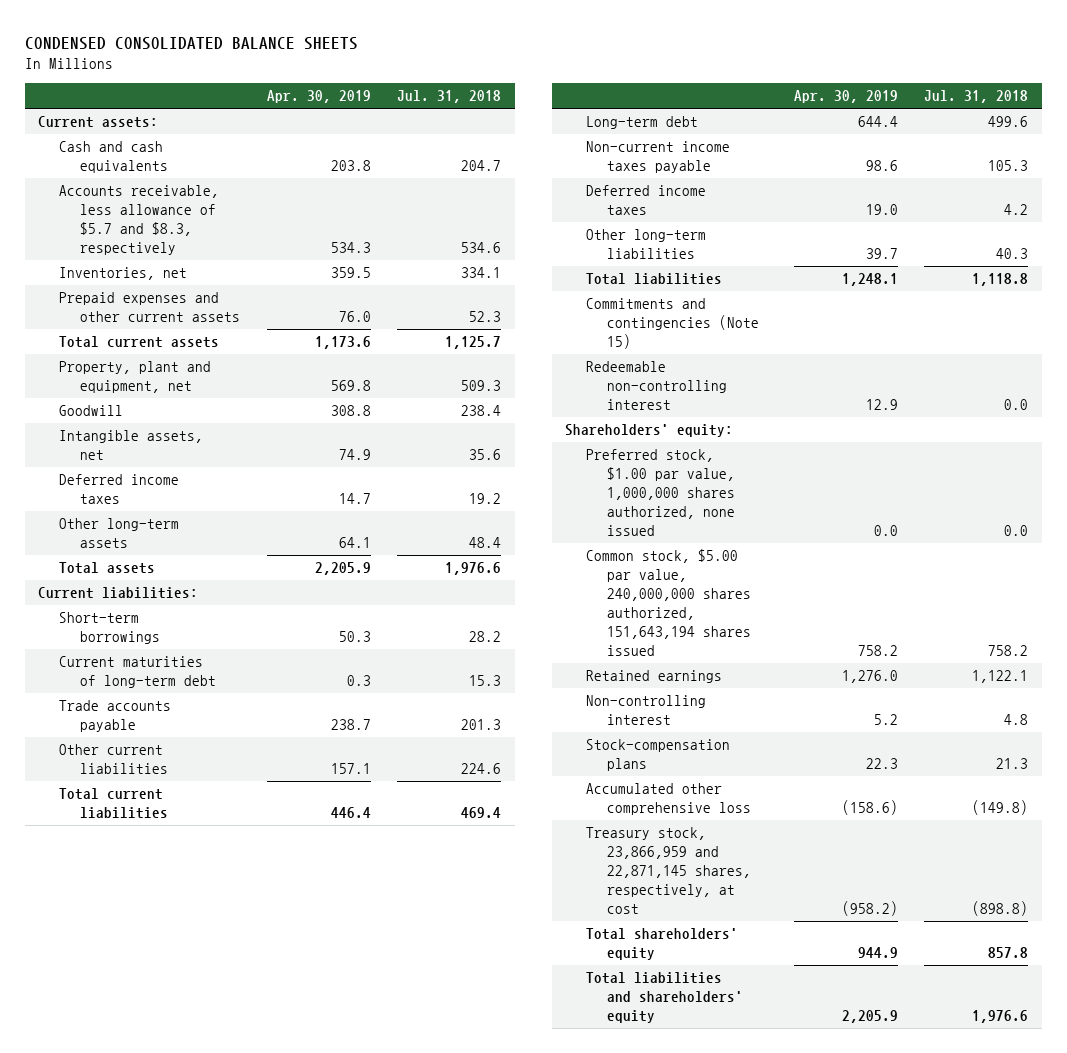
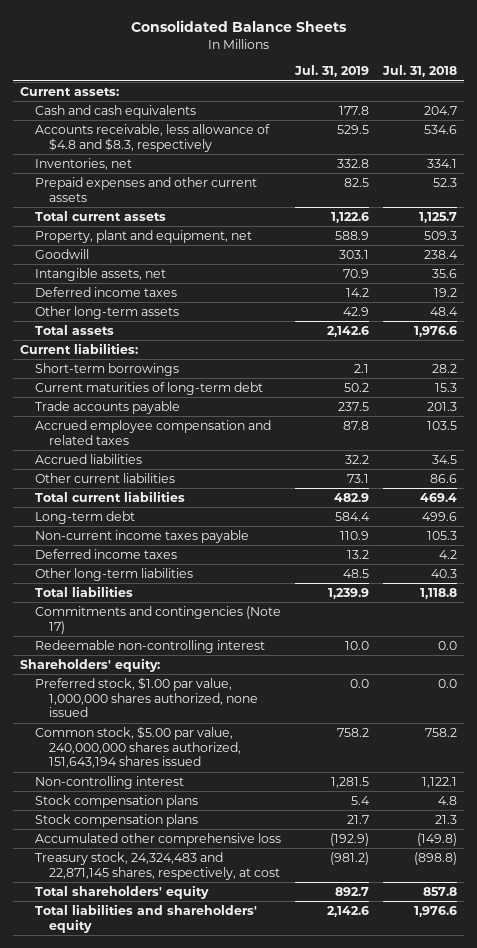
[24,36,358,50] CONDENSED CONSOLIDATED BALANCE SHEETS -> [130,20,347,33] Consolidated Balance Sheets
[266,90,371,104] Apr. 30, 2019 -> none
none -> [293,65,369,78] Jul. 31, 2019
[59,185,220,255] Accounts receivable, less allowance of $5.7 and $8.3, respectively -> [34,124,270,152] Accounts receivable, less allowance of $4.8 and $8.3, respectively
none -> [34,420,271,445] Accrued employee compensation and related taxes
none -> [34,454,142,465] Accrued liabilities
[461,763,502,775] 224.6 -> [429,474,457,484] 86.6
[586,298,759,350] Commitments and contingencies (Note 15) -> [34,606,281,634] Commitments and contingencies (Note 17)
[586,670,723,684] Retained earnings -> [34,776,184,790] Non-controlling interest
[586,695,707,726] Non-controlling interest -> [34,795,198,809] Stock compensation plans
[586,739,731,772] Stock-compensation plans -> [34,814,198,828] Stock compensation plans
[586,827,751,914] Treasury stock, 23,866,959 and 22,871,145 shares, respectively, at cost -> [34,852,280,880] Treasury stock, 24,324,483 and 22,871,145 shares, respectively, at cost

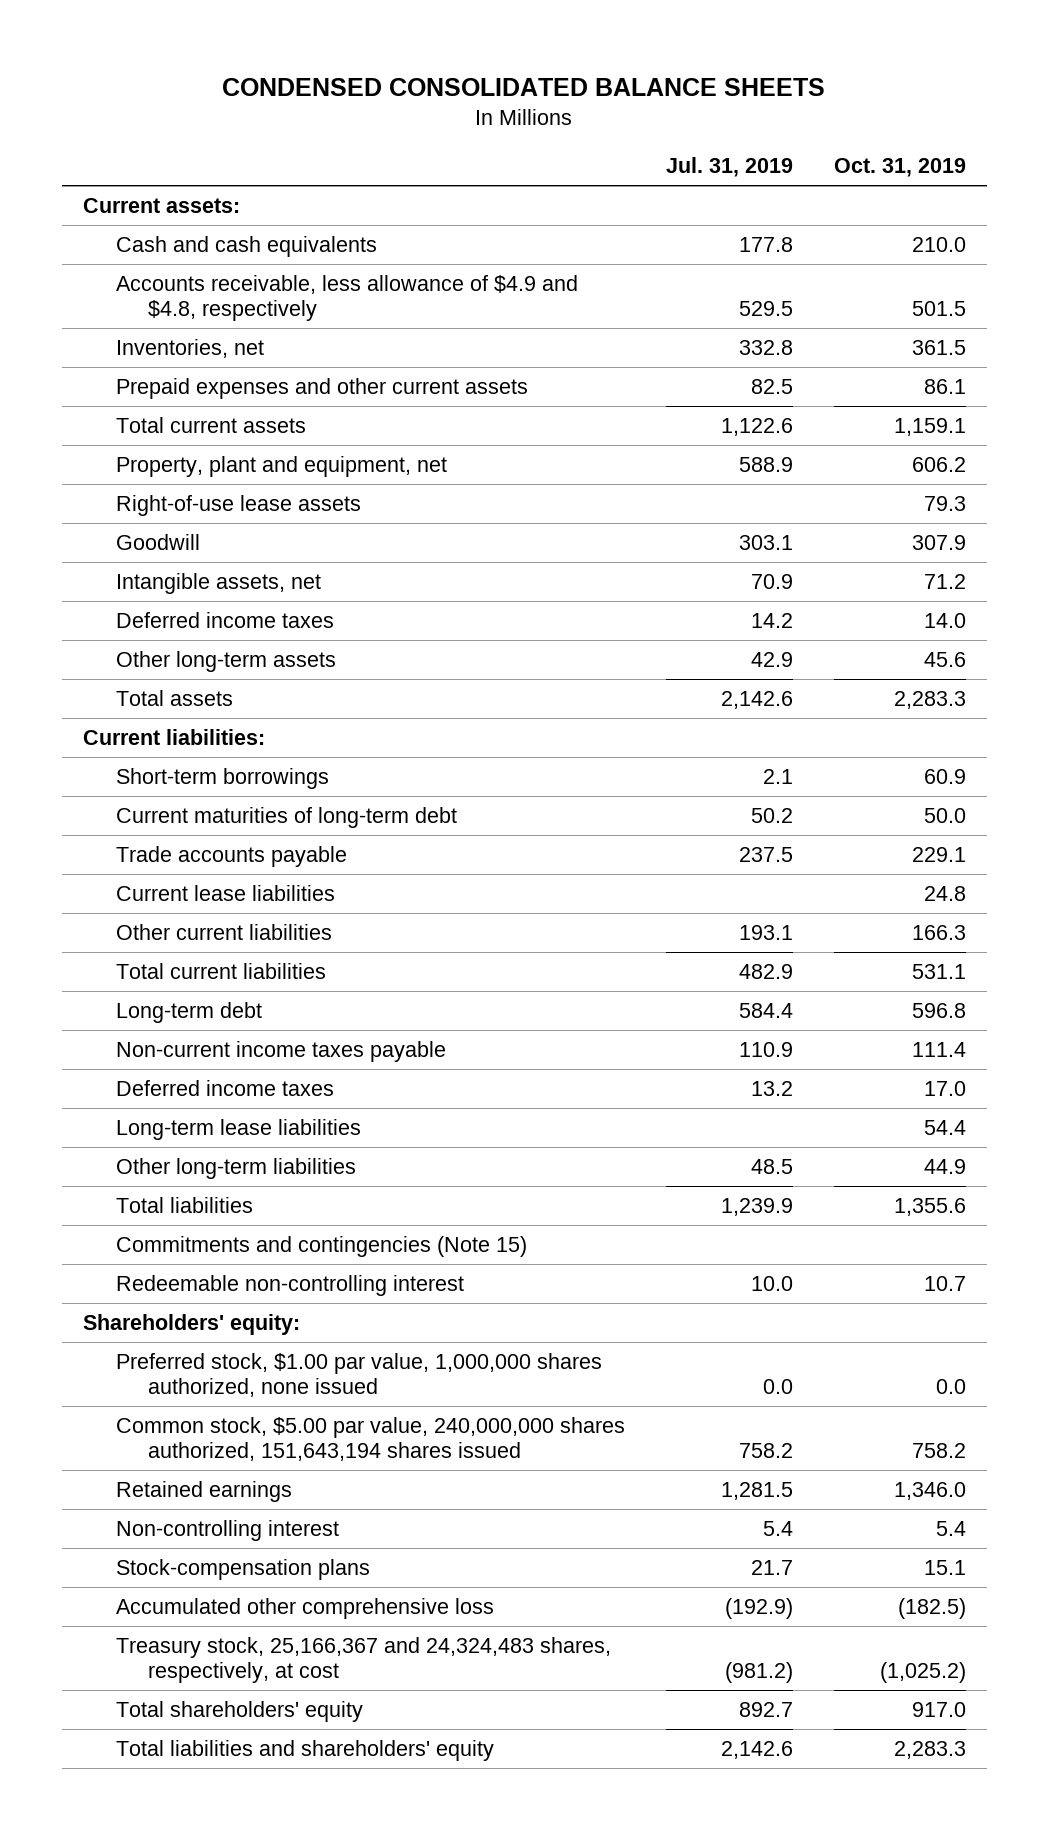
[130,20,347,33] Consolidated Balance Sheets -> [222,77,826,96] CONDENSED CONSOLIDATED BALANCE SHEETS
[381,65,457,78] Jul. 31, 2018 -> none
none -> [833,158,966,178] Oct. 31, 2019
[34,124,270,152] Accounts receivable, less allowance of $4.8 and $8.3, respectively -> [115,274,578,322] Accounts receivable, less allowance of $4.9 and $4.8, respectively
none -> [115,494,361,516] Right-of-use lease assets
[34,420,271,445] Accrued employee compensation and related taxes -> none
[34,454,142,465] Accrued liabilities -> none
none -> [115,884,335,901] Current lease liabilities
[346,474,369,484] 73.1 -> [738,924,793,940] 193.1
none -> [115,1118,361,1140] Long-term lease liabilities
[34,606,281,634] Commitments and contingencies (Note 17) -> [115,1235,527,1257] Commitments and contingencies (Note 15)
[34,795,198,809] Stock compensation plans -> none
none -> [115,1480,292,1502] Retained earnings
[330,777,369,789] 1,281.5 -> [762,1520,793,1536] 5.4
[34,814,198,828] Stock compensation plans -> [115,1558,370,1580] Stock-compensation plans
[34,852,280,880] Treasury stock, 24,324,483 and 22,871,145 shares, respectively, at cost -> [115,1636,611,1684] Treasury stock, 25,166,367 and 24,324,483 shares, respectively, at cost

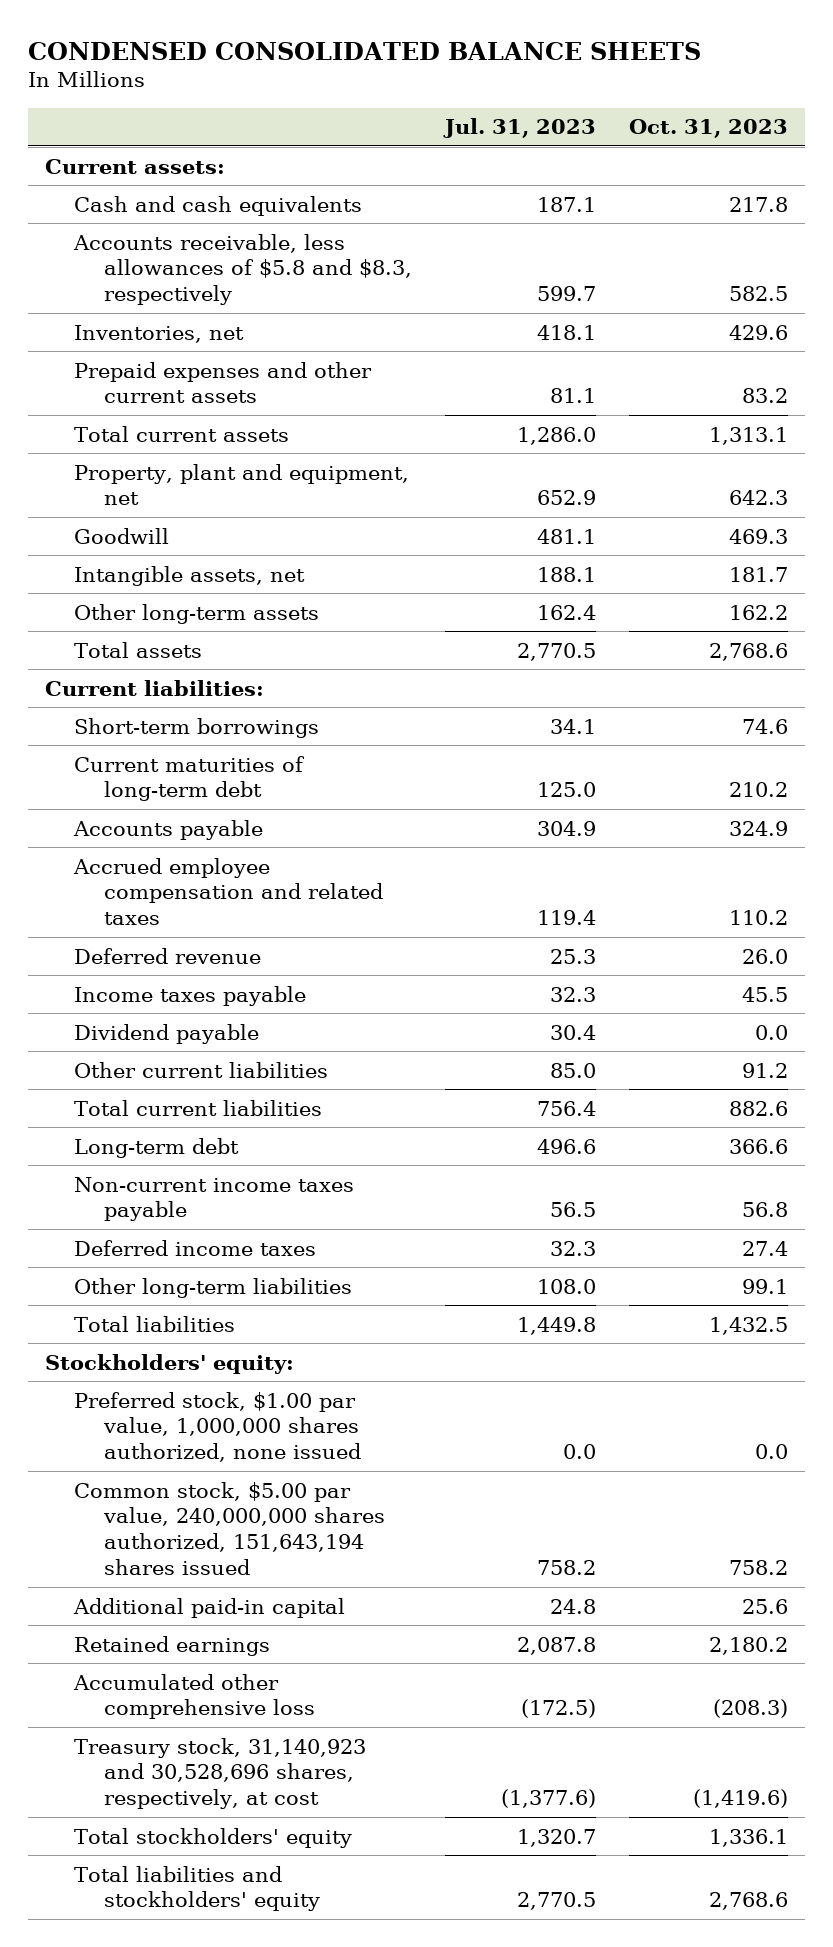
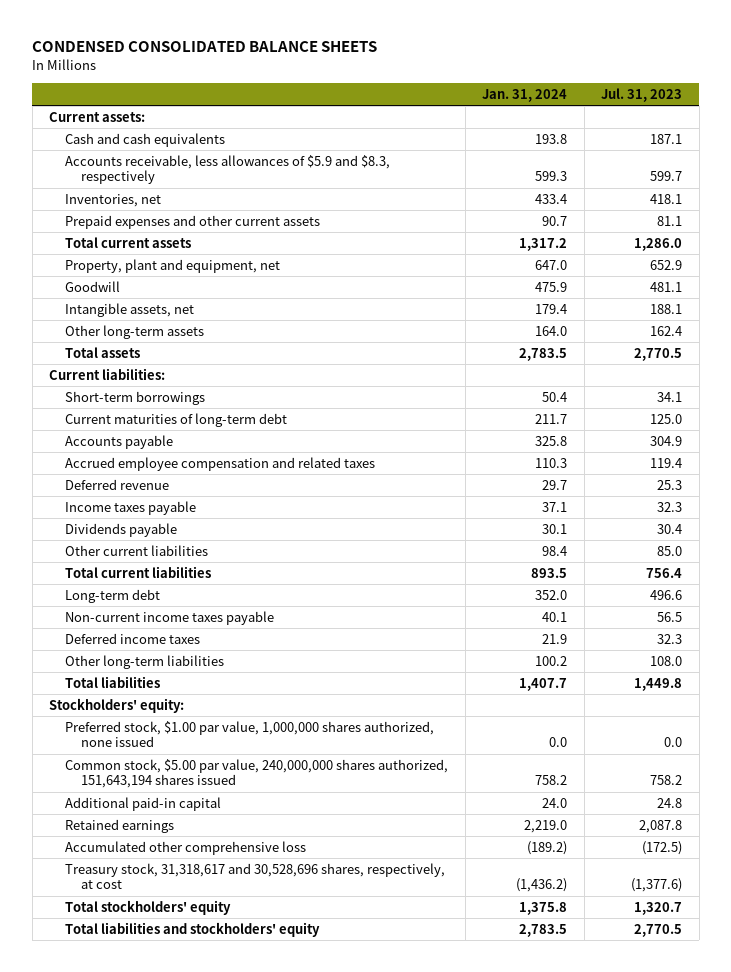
[629,119,789,139] Oct. 31, 2023 -> none
none -> [482,88,568,102] Jan. 31, 2024
[73,233,412,306] Accounts receivable, less allowances of $5.8 and $8.3, respectively -> [65,154,391,185] Accounts receivable, less allowances of $5.9 and $8.3, respectively
[74,1023,260,1044] Dividend payable -> [65,522,178,537] Dividends payable
[74,1737,367,1810] Treasury stock, 31,140,923 and 30,528,696 shares, respectively, at cost -> [65,862,446,890] Treasury stock, 31,318,617 and 30,528,696 shares, respectively, at cost

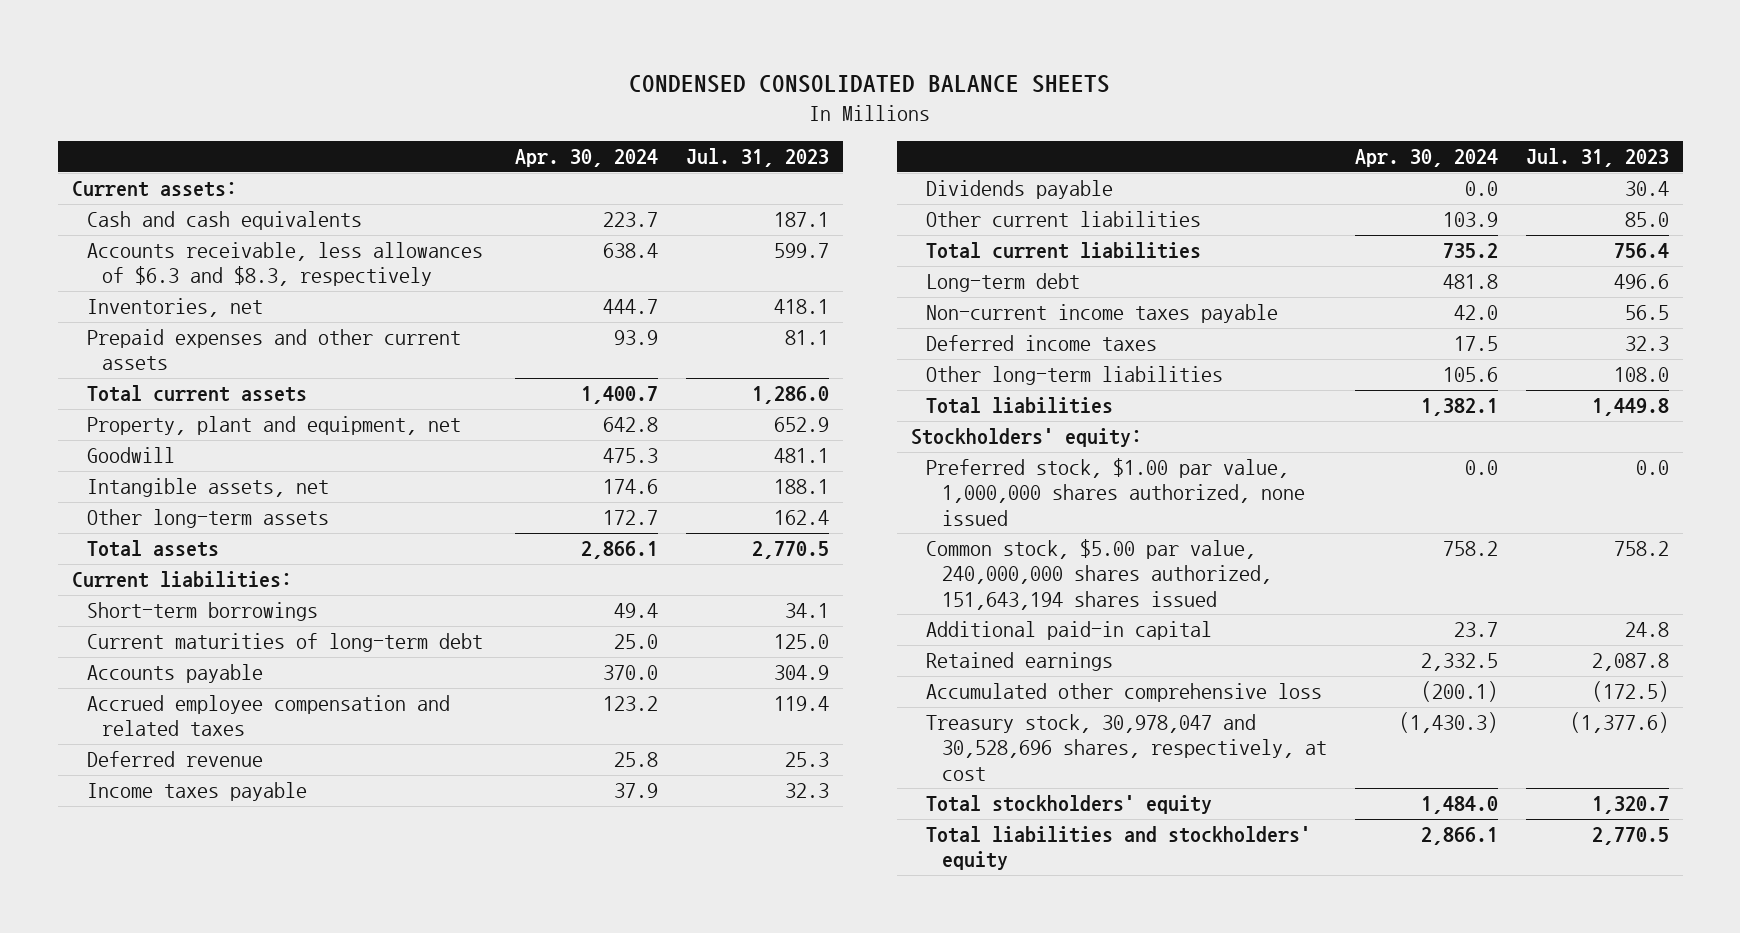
[482,88,568,102] Jan. 31, 2024 -> none
none -> [515,149,659,168] Apr. 30, 2024
[65,154,391,185] Accounts receivable, less allowances of $5.9 and $8.3, respectively -> [87,242,484,287] Accounts receivable, less allowances of $6.3 and $8.3, respectively
[65,862,446,890] Treasury stock, 31,318,617 and 30,528,696 shares, respectively, at cost -> [926,714,1327,781] Treasury stock, 30,978,047 and 30,528,696 shares, respectively, at cost

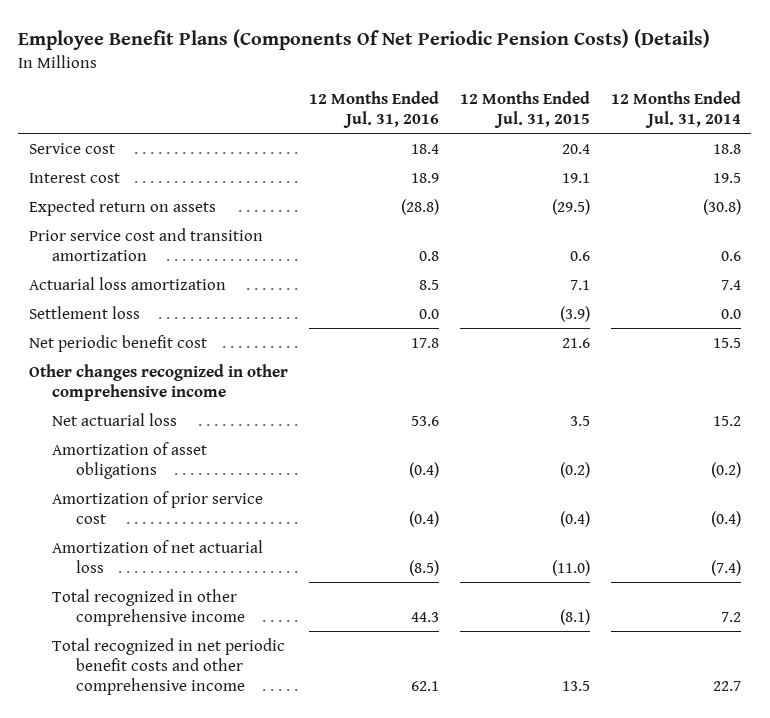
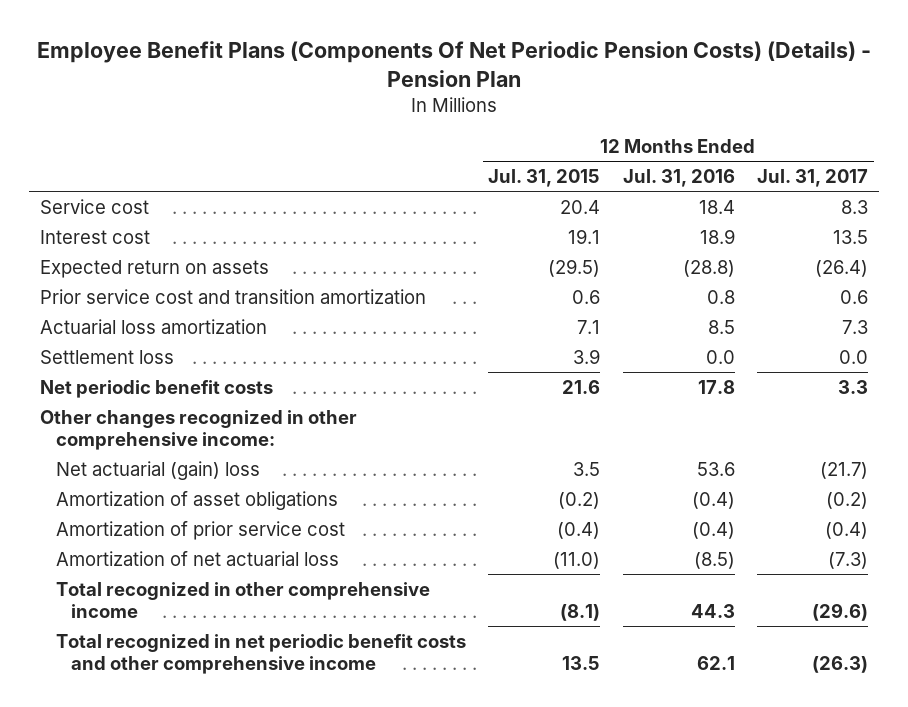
[18,28,711,50] Employee Benefit Plans (Components Of Net Periodic Pension Costs) (Details) -> [37,41,872,88] Employee Benefit Plans (Components Of Net Periodic Pension Costs) (Details) - Pension Plan
[610,91,741,129] 12 Months Ended Jul. 31, 2014 -> none
none -> [756,169,868,188] Jul. 31, 2017
[559,305,590,322] (3.9) -> [573,348,601,364] 3.9
[28,334,207,352] Net periodic benefit cost -> [40,379,274,398] Net periodic benefit costs
[28,363,288,401] Other changes recognized in other comprehensive income -> [40,409,358,450] Other changes recognized in other comprehensive income:
[52,412,178,426] Net actuarial loss -> [55,460,260,480] Net actuarial (gain) loss

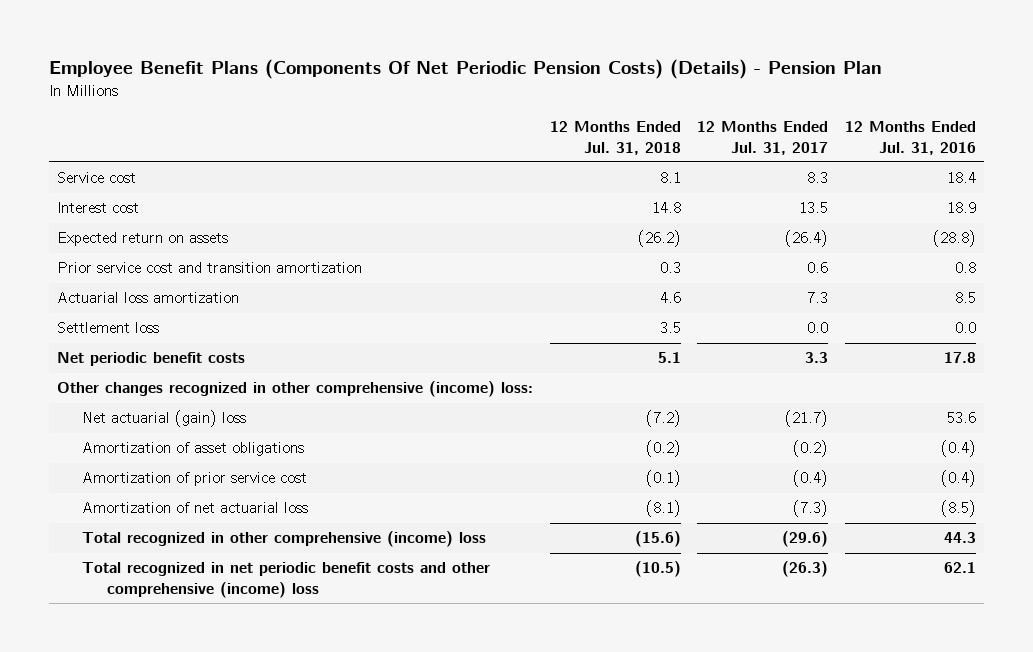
[488,169,601,188] Jul. 31, 2015 -> none
none -> [549,121,681,155] 12 Months Ended Jul. 31, 2018
[40,409,358,450] Other changes recognized in other comprehensive income: -> [57,381,534,398] Other changes recognized in other comprehensive (income) loss:
[55,581,430,618] Total recognized in other comprehensive income -> [82,531,487,548] Total recognized in other comprehensive (income) loss
[55,633,466,674] Total recognized in net periodic benefit costs and other comprehensive income -> [82,562,491,598] Total recognized in net periodic benefit costs and other comprehensive (income) loss

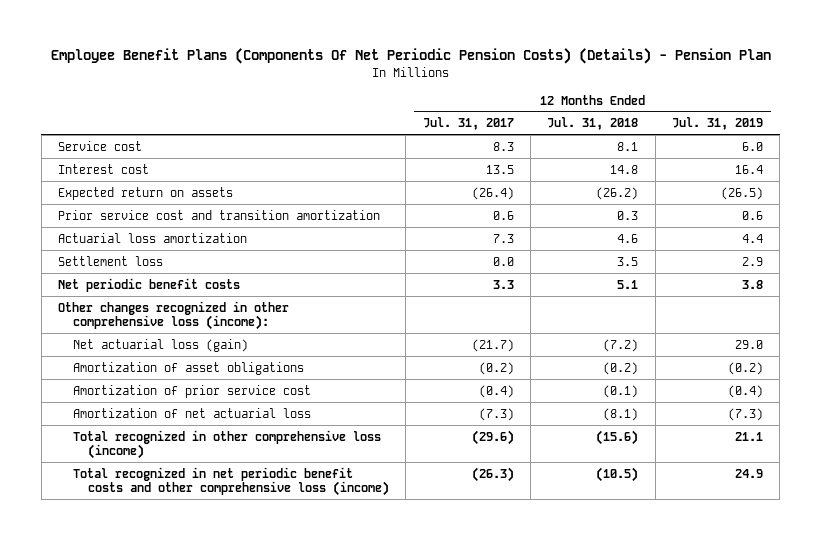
[844,121,976,155] 12 Months Ended Jul. 31, 2016 -> none
none -> [671,117,763,131] Jul. 31, 2019
[57,381,534,398] Other changes recognized in other comprehensive (income) loss: -> [58,300,290,331] Other changes recognized in other comprehensive loss (income):
[82,410,247,428] Net actuarial (gain) loss -> [72,338,248,352] Net actuarial loss (gain)
[82,531,487,548] Total recognized in other comprehensive (income) loss -> [72,429,381,460] Total recognized in other comprehensive loss (income)
[82,562,491,598] Total recognized in net periodic benefit costs and other comprehensive (income) loss -> [72,466,389,497] Total recognized in net periodic benefit costs and other comprehensive loss (income)

